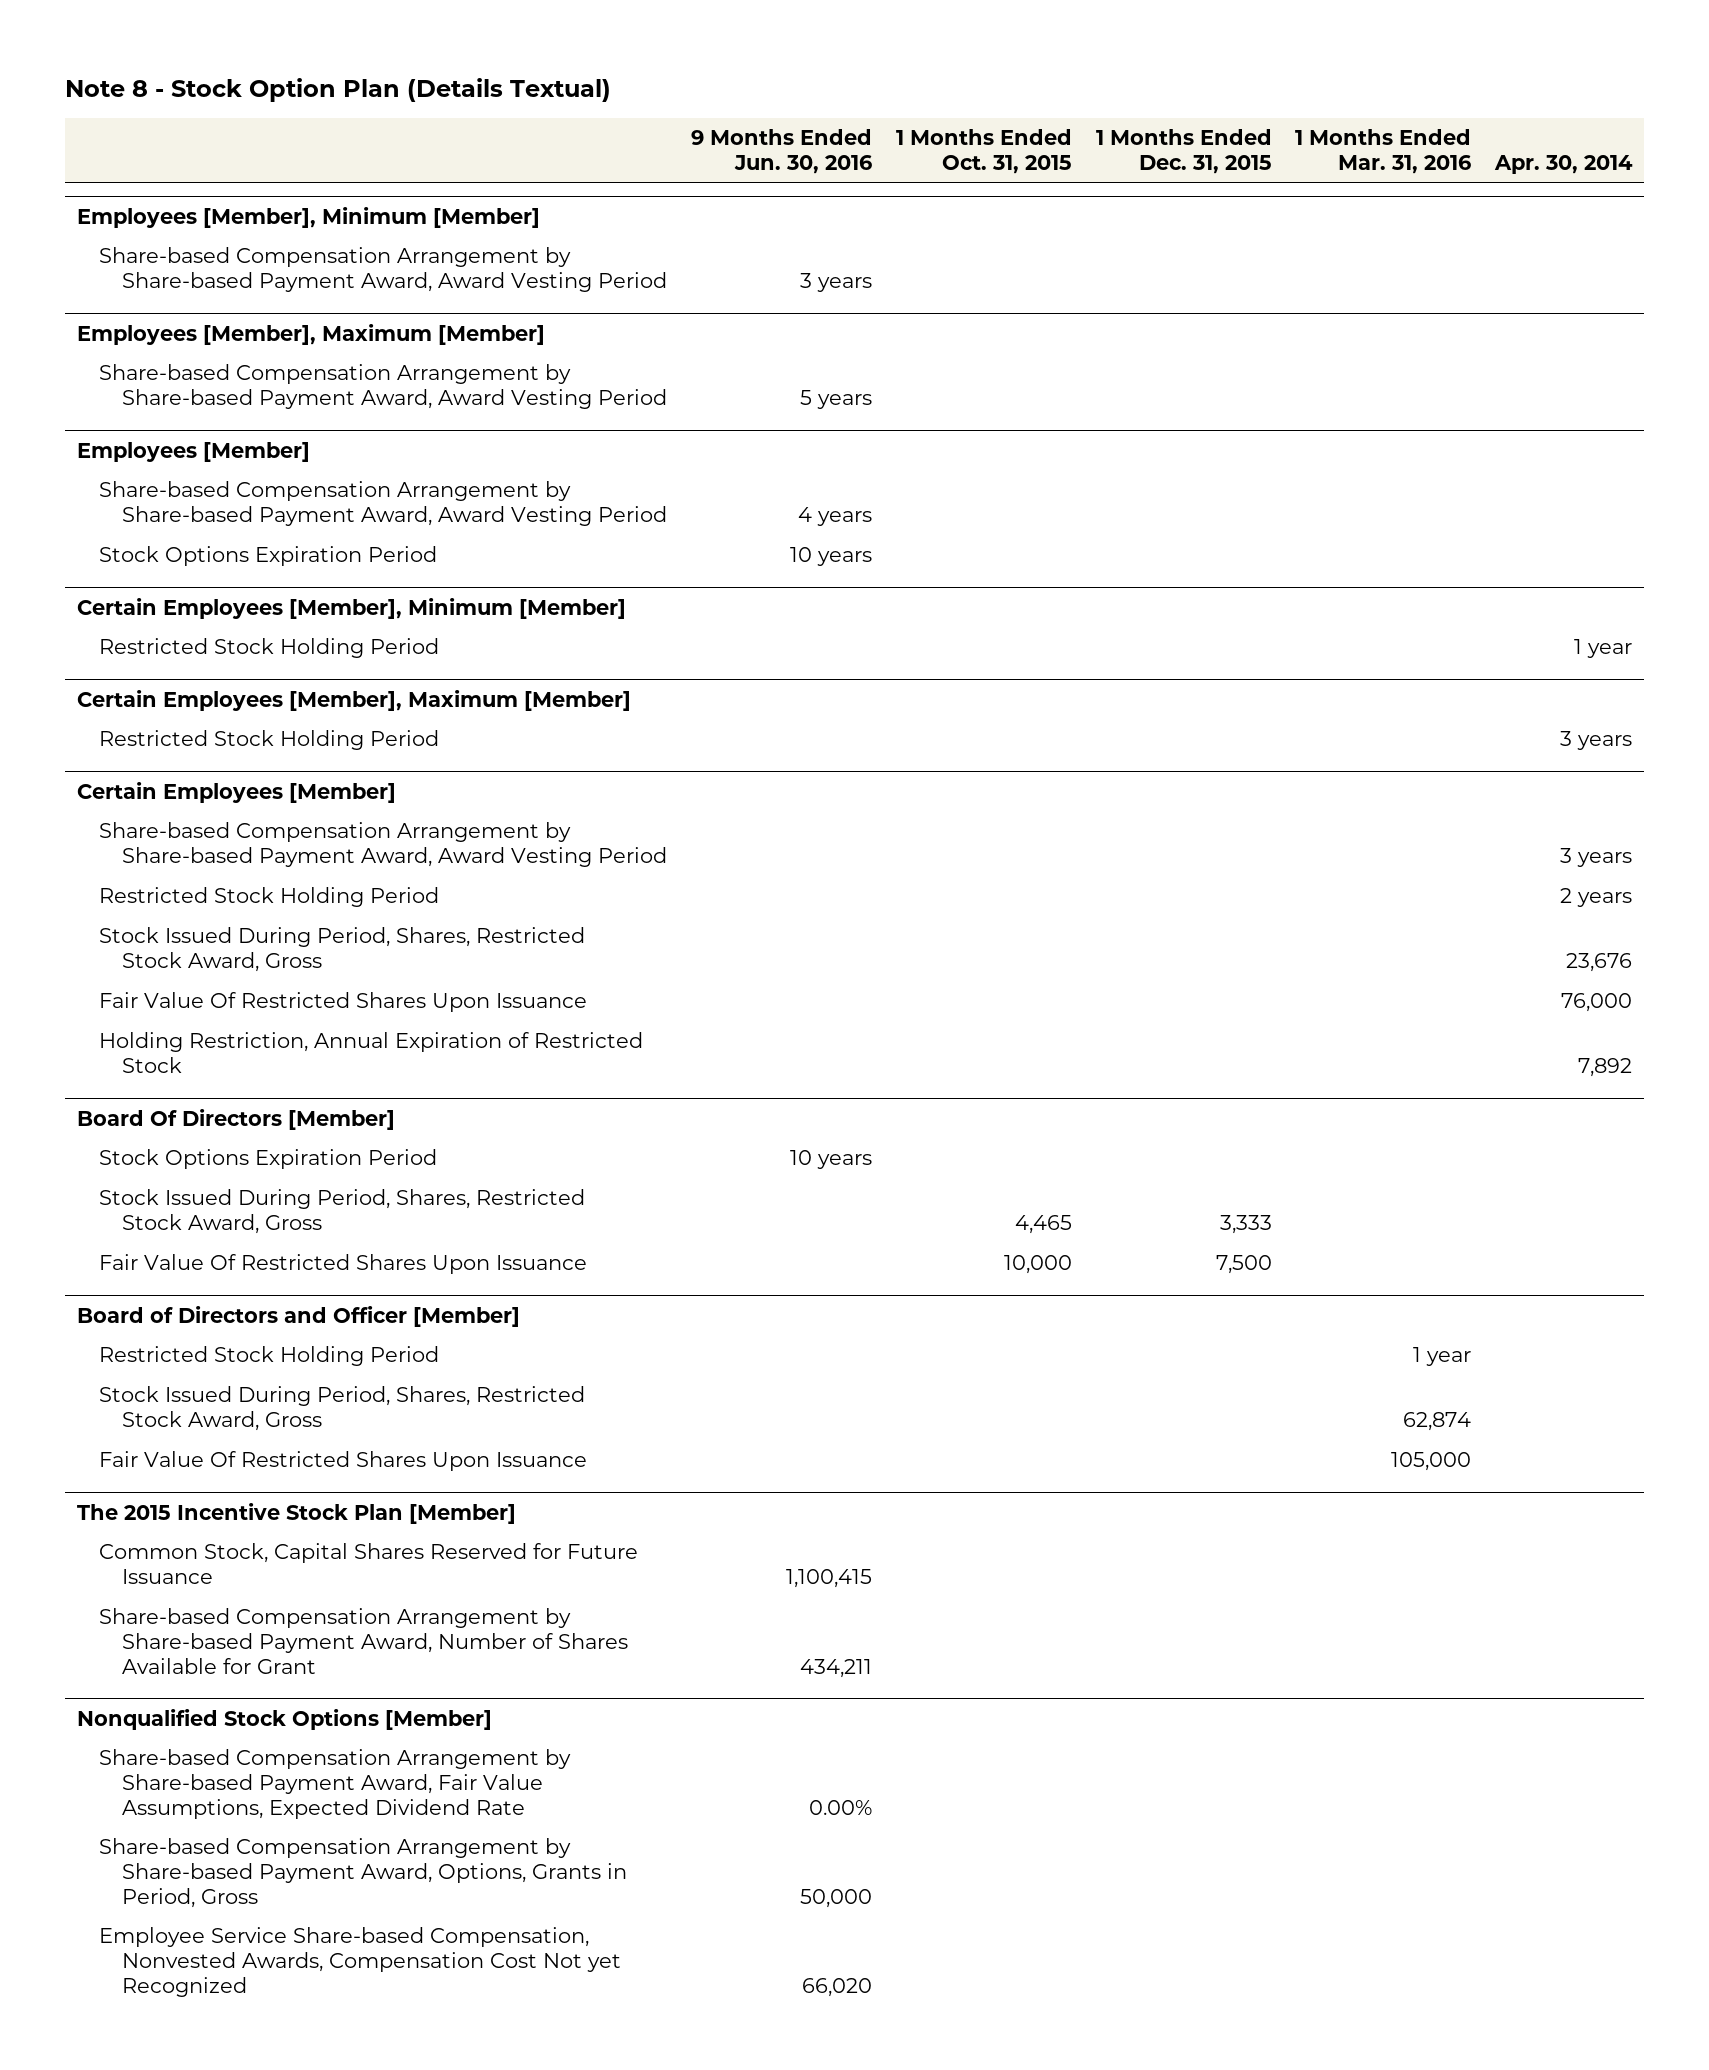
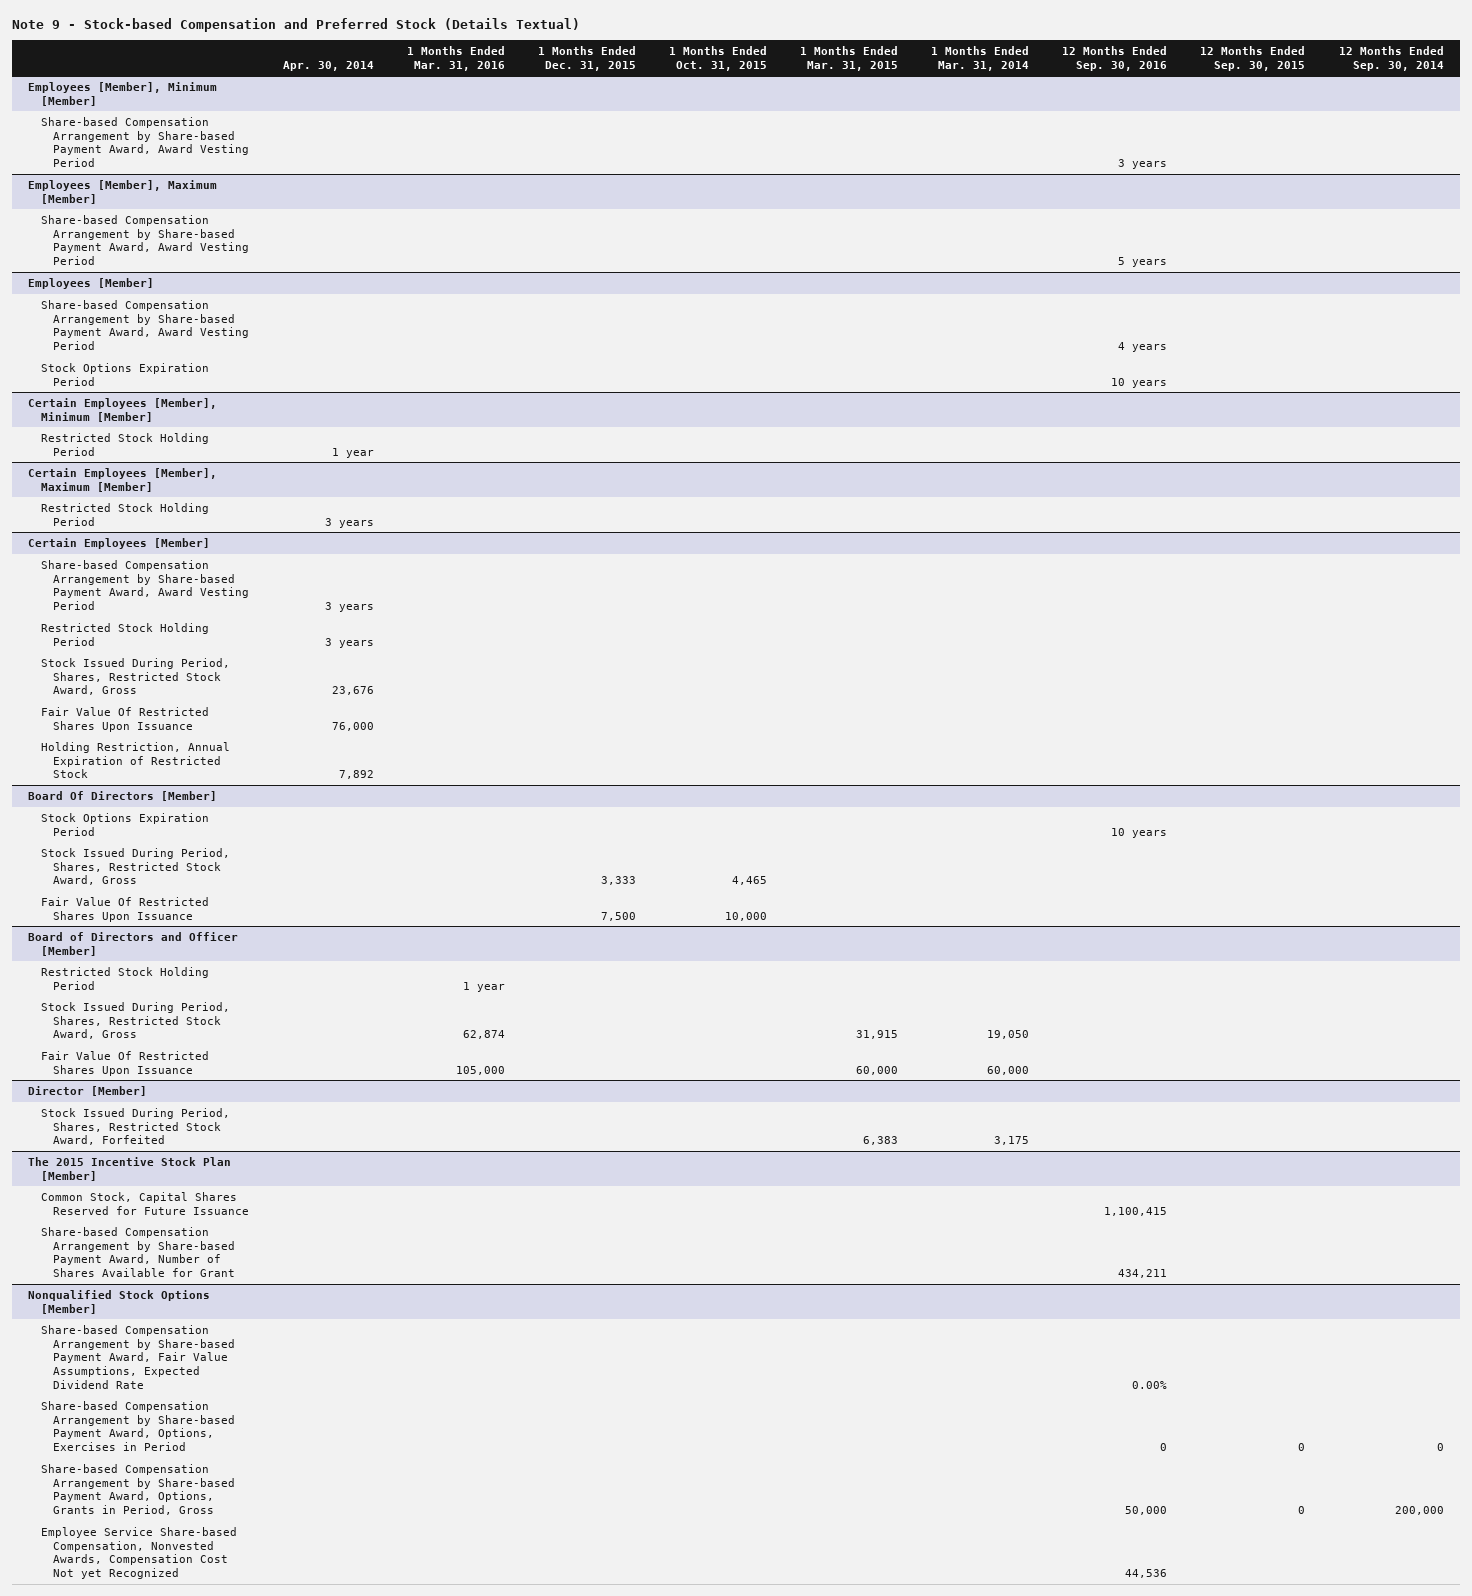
[64,78,611,103] Note 8 - Stock Option Plan (Details Textual) -> [11,18,580,33] Note 9 - Stock-based Compensation and Preferred Stock (Details Textual)
[690,129,872,175] 9 Months Ended Jun. 30, 2016 -> none
none -> [800,46,899,71] 1 Months Ended Mar. 31, 2015
none -> [931,46,1030,71] 1 Months Ended Mar. 31, 2014
none -> [1062,46,1168,71] 12 Months Ended Sep. 30, 2016
none -> [1200,46,1306,71] 12 Months Ended Sep. 30, 2015
none -> [1338,46,1444,71] 12 Months Ended Sep. 30, 2014
[1560,888,1633,908] 2 years -> [324,637,374,648] 3 years
none -> [28,1085,148,1096] Director [Member]
none -> [40,1107,230,1146] Stock Issued During Period, Shares, Restricted Stock Award, Forfeited
none -> [40,1400,236,1452] Share-based Compensation Arrangement by Share-based Payment Award, Options, Exercises in Period

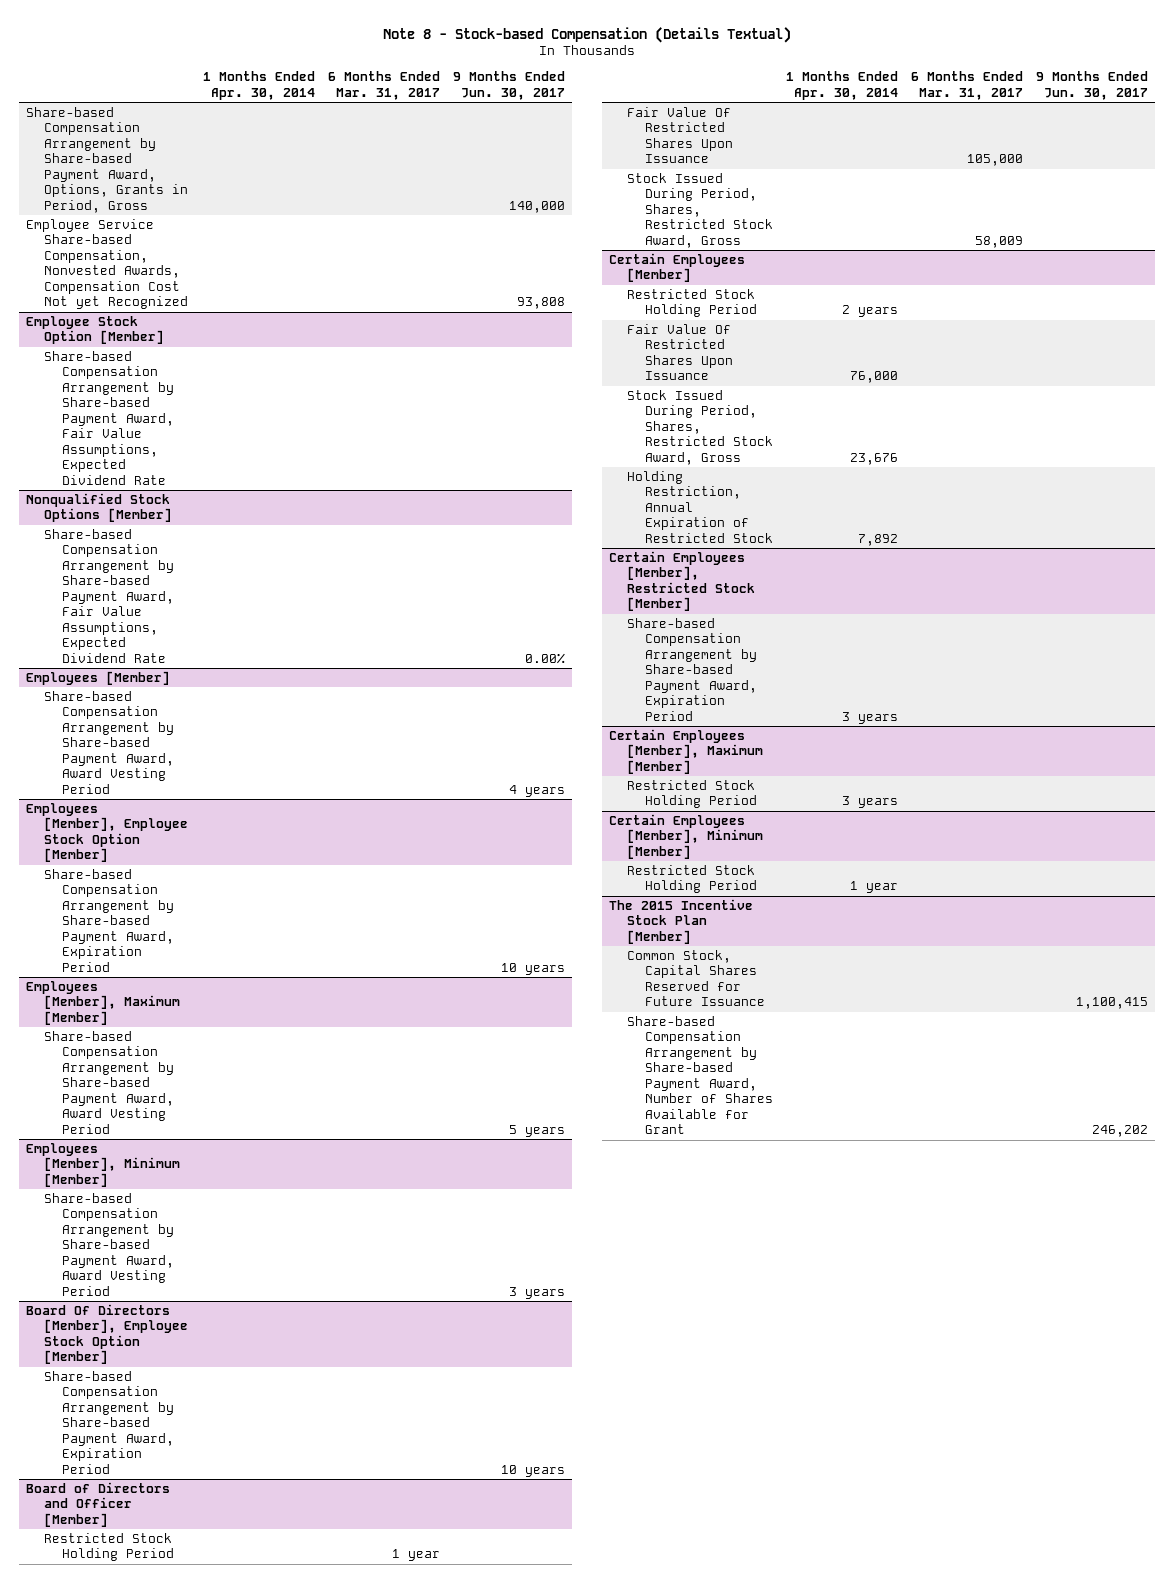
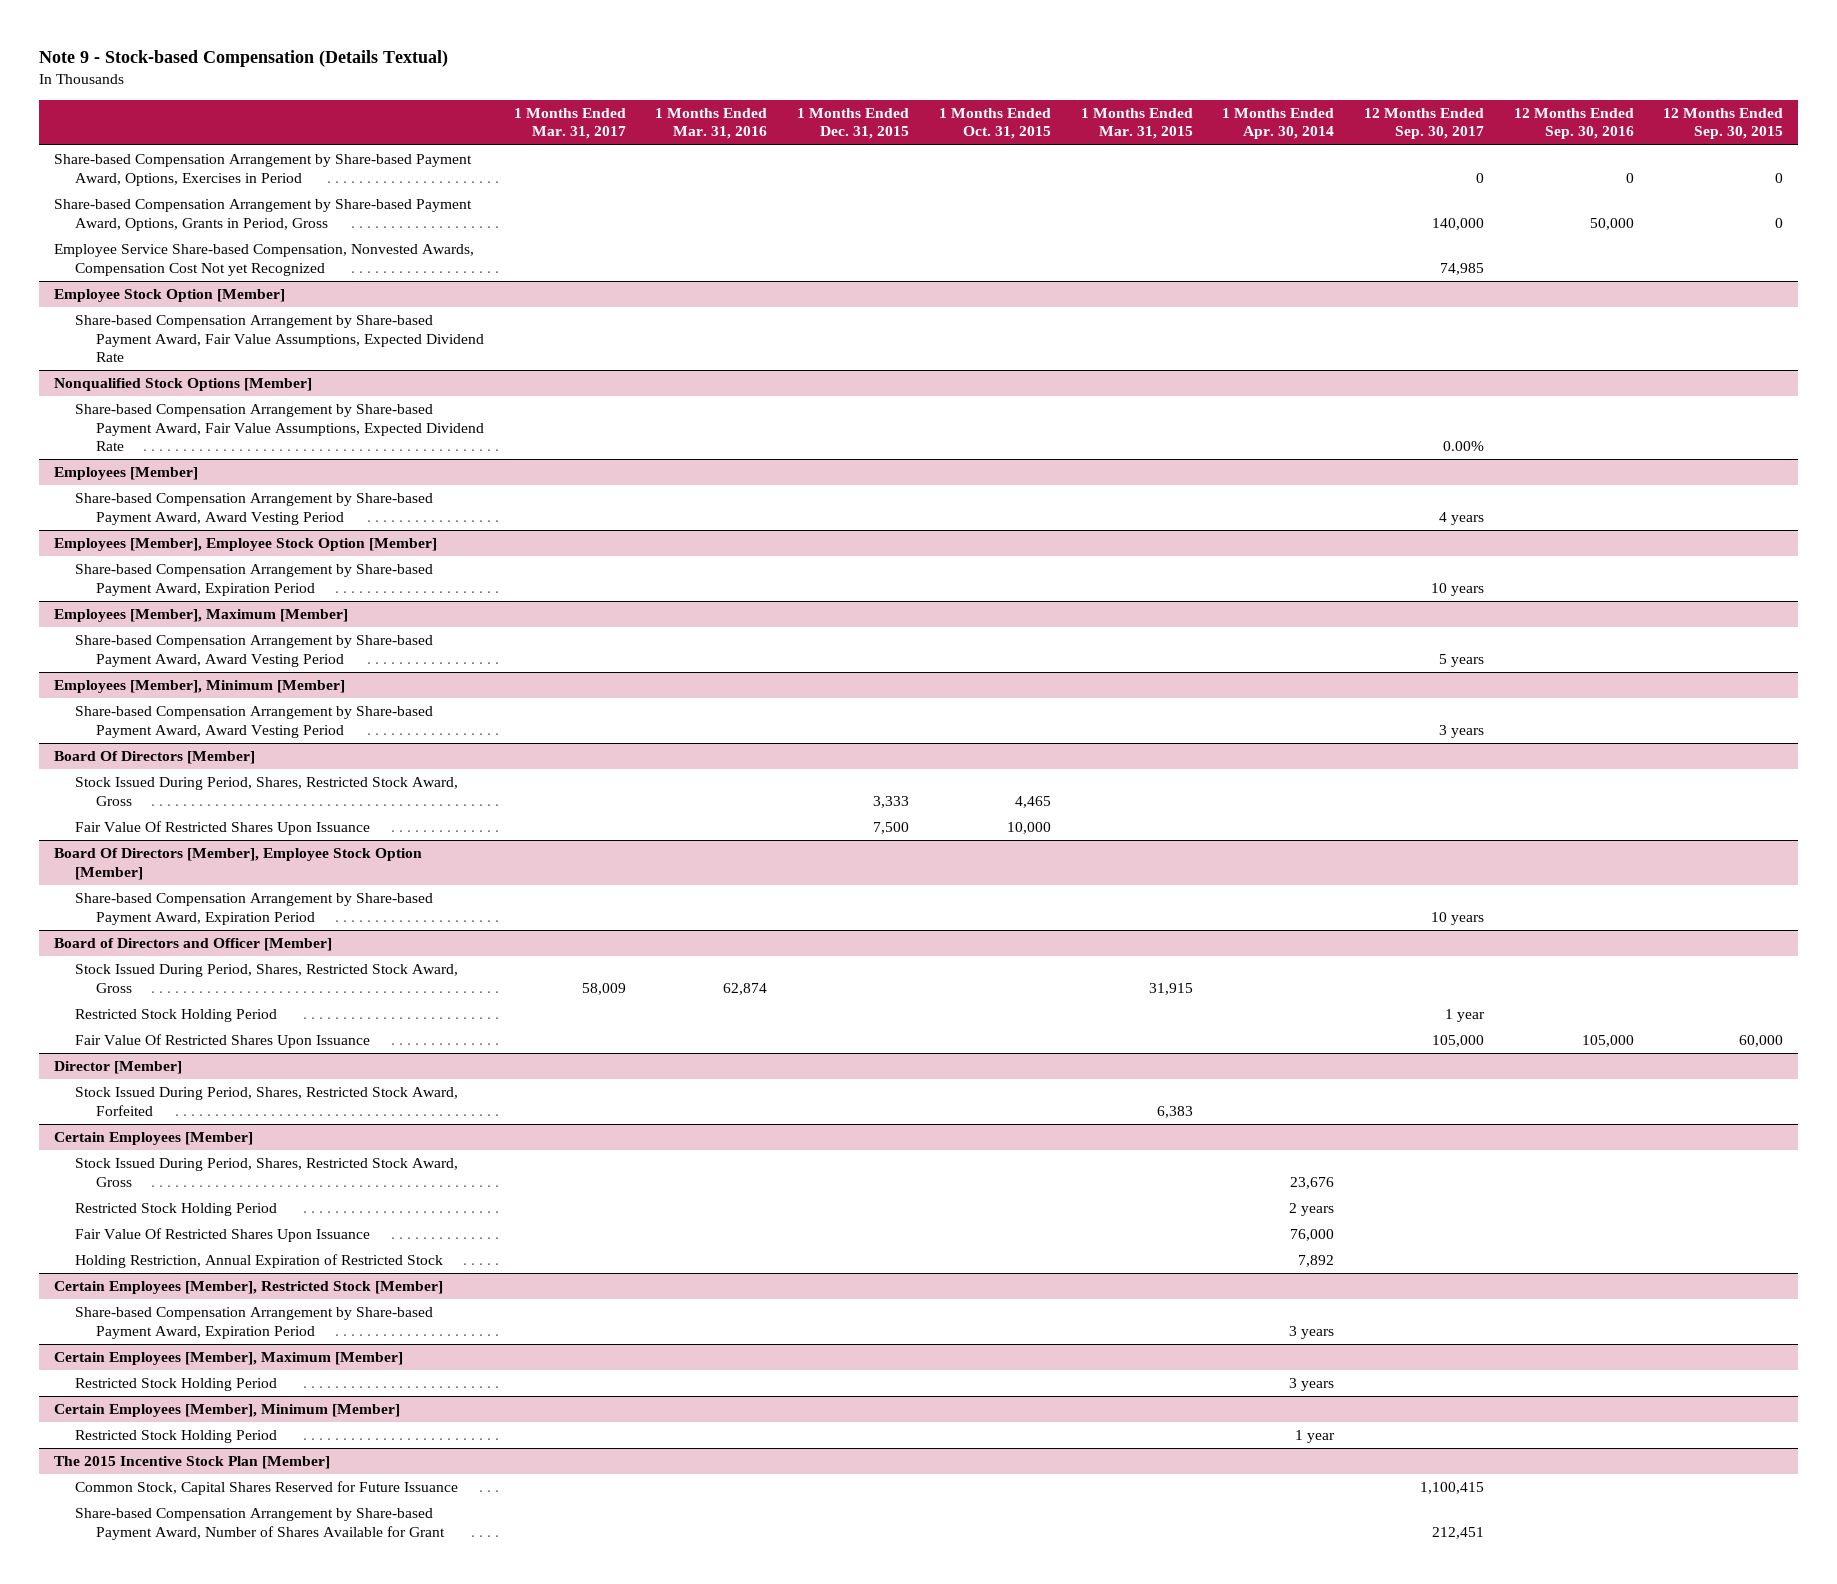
[382,26,791,43] Note 8 - Stock-based Compensation (Details Textual) -> [39,50,449,68] Note 9 - Stock-based Compensation (Details Textual)
[328,71,441,100] 6 Months Ended Mar. 31, 2017 -> none
[453,71,566,100] 9 Months Ended Jun. 30, 2017 -> none
none -> [513,108,626,140] 1 Months Ended Mar. 31, 2017
none -> [655,108,768,140] 1 Months Ended Mar. 31, 2016
none -> [797,108,910,140] 1 Months Ended Dec. 31, 2015
none -> [938,108,1051,140] 1 Months Ended Oct. 31, 2015
none -> [1080,108,1193,140] 1 Months Ended Mar. 31, 2015
none -> [1363,108,1484,140] 12 Months Ended Sep. 30, 2017
none -> [1513,108,1634,140] 12 Months Ended Sep. 30, 2016
none -> [1663,108,1784,140] 12 Months Ended Sep. 30, 2015
none -> [54,154,473,186] Share-based Compensation Arrangement by Share-based Payment Award, Options, Exercises in Period
none -> [54,751,256,765] Board Of Directors [Member]
none -> [75,777,459,806] Stock Issued During Period, Shares, Restricted Stock Award, Gross
none -> [75,821,371,836] Fair Value Of Restricted Shares Upon Issuance
[627,172,774,248] Stock Issued During Period, Shares, Restricted Stock Award, Gross -> [75,964,459,993] Stock Issued During Period, Shares, Restricted Stock Award, Gross
none -> [54,1061,183,1075] Director [Member]
none -> [75,1087,459,1116] Stock Issued During Period, Shares, Restricted Stock Award, Forfeited
[627,389,774,465] Stock Issued During Period, Shares, Restricted Stock Award, Gross -> [75,1158,459,1187] Stock Issued During Period, Shares, Restricted Stock Award, Gross

